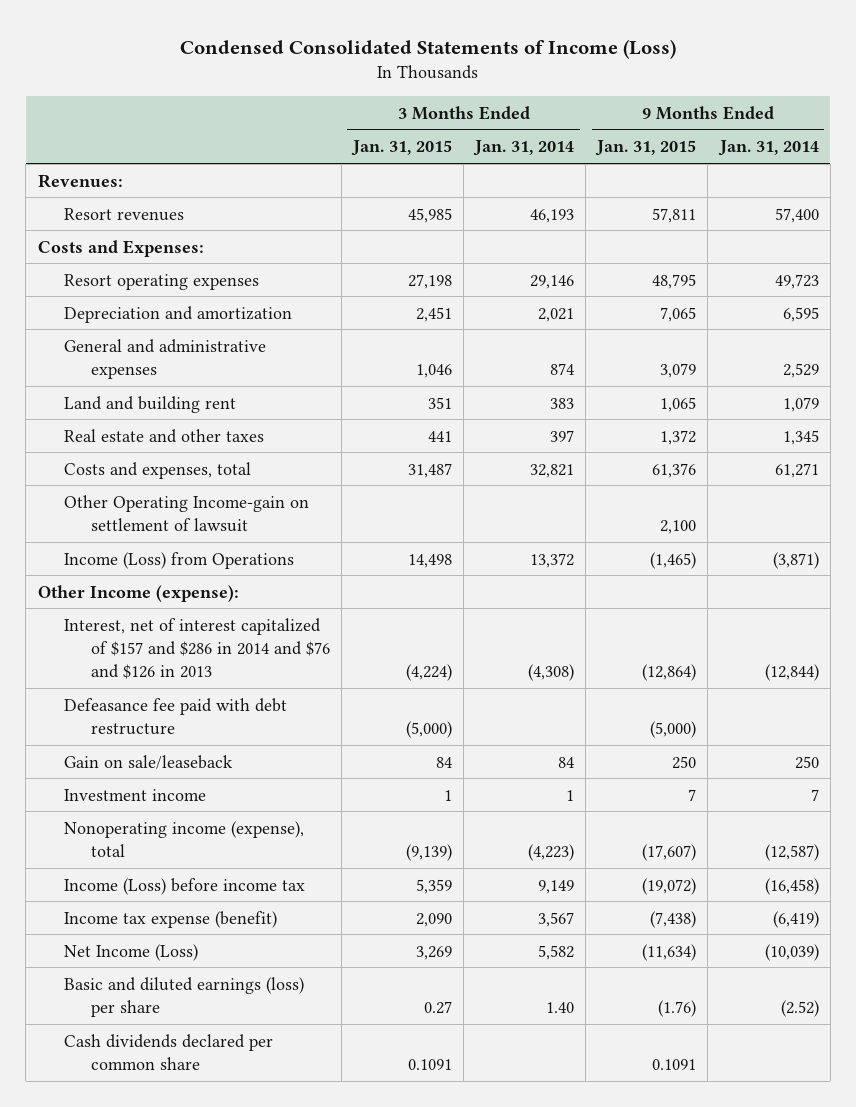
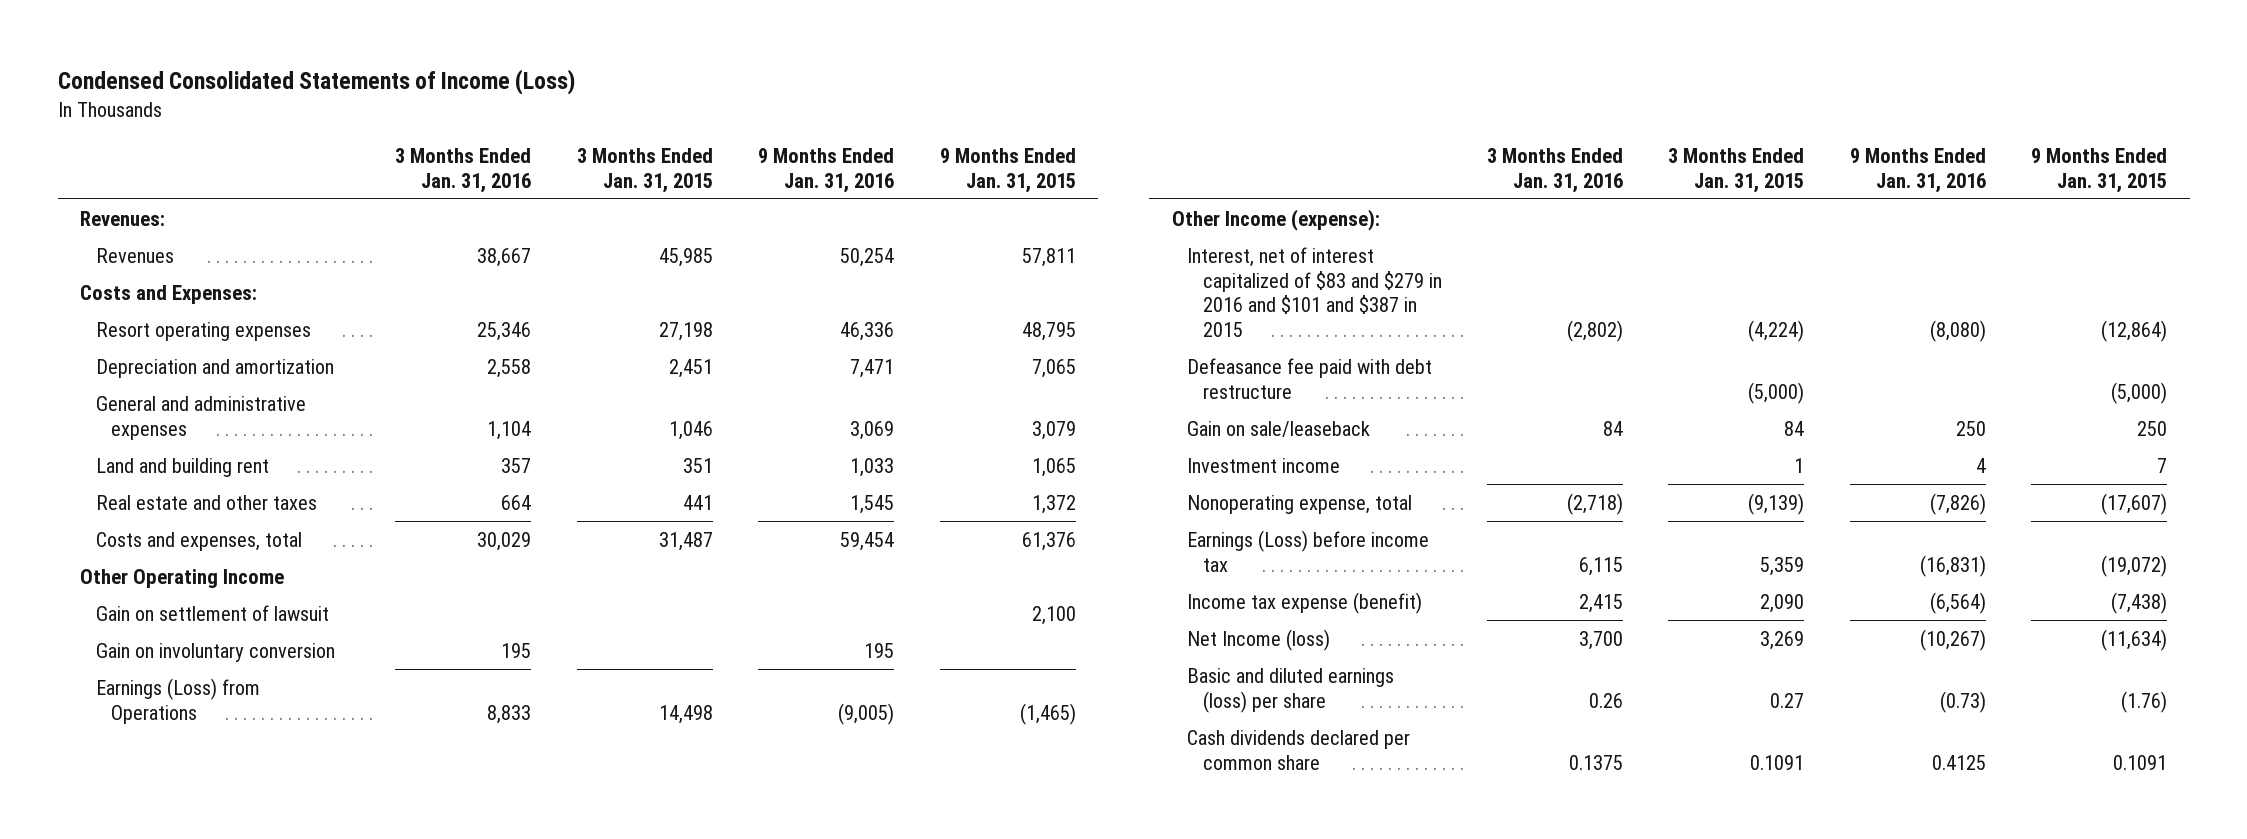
[473,140,575,157] Jan. 31, 2014 -> none
[717,140,819,157] Jan. 31, 2014 -> none
none -> [395,147,532,193] 3 Months Ended Jan. 31, 2016
none -> [758,147,895,193] 9 Months Ended Jan. 31, 2016
[64,207,185,221] Resort revenues -> [95,247,174,263] Revenues
none -> [80,568,285,588] Other Operating Income
[64,494,310,532] Other Operating Income-gain on settlement of lawsuit -> [95,604,329,621] Gain on settlement of lawsuit
none -> [95,642,335,662] Gain on involuntary conversion
[64,551,295,569] Income (Loss) from Operations -> [95,677,260,724] Earnings (Loss) from Operations
[64,617,330,679] Interest, net of interest capitalized of $157 and $286 in 2014 and $76 and $126 in 2013 -> [1187,246,1442,338] Interest, net of interest capitalized of $83 and $279 in 2016 and $101 and $387 in 2015
[64,820,305,857] Nonoperating income (expense), total -> [1187,494,1413,514] Nonoperating expense, total
[64,877,306,895] Income (Loss) before income tax -> [1187,529,1430,572] Earnings (Loss) before income tax
[64,943,199,961] Net Income (Loss) -> [1187,628,1331,651] Net Income (loss)

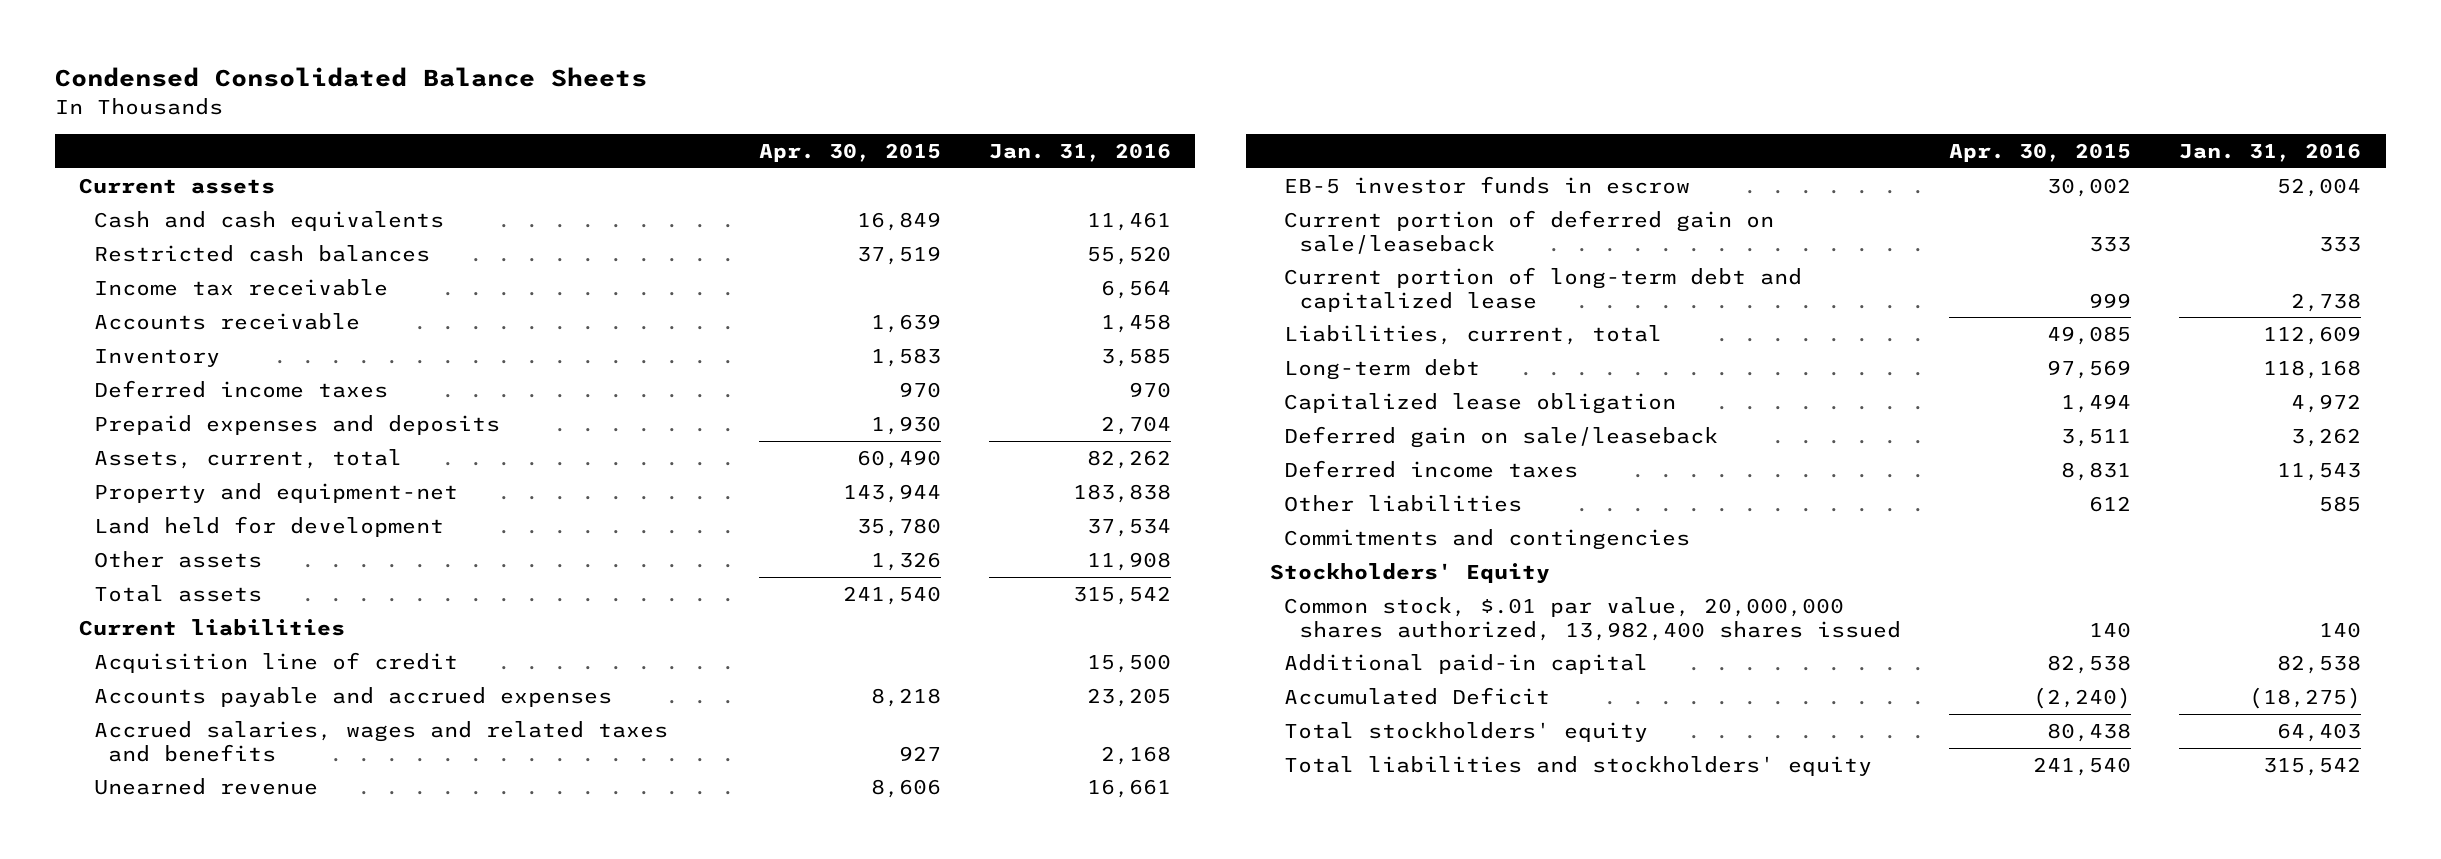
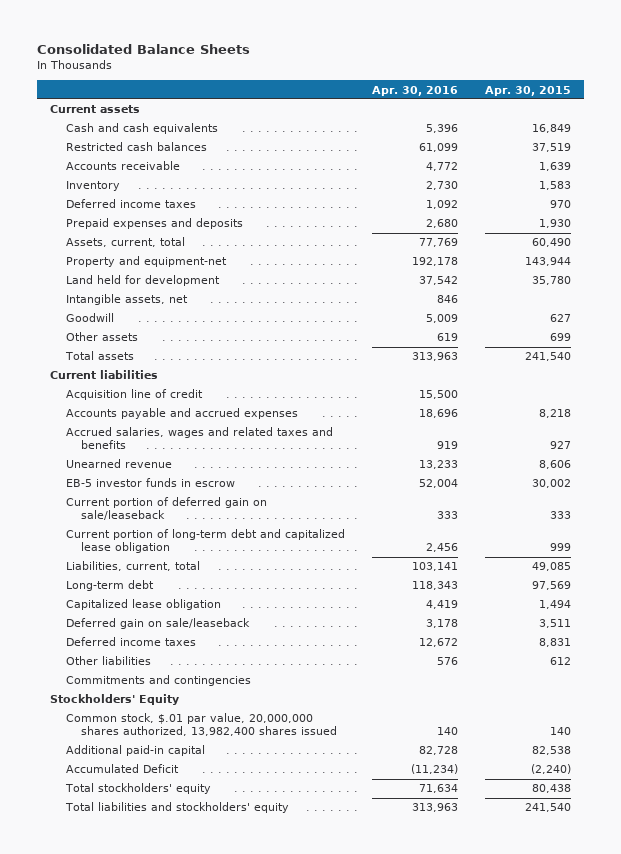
[55,67,648,88] Condensed Consolidated Balance Sheets -> [36,43,250,54] Consolidated Balance Sheets
[988,142,1171,162] Jan. 31, 2016 -> none
none -> [371,85,458,96] Apr. 30, 2016
[93,279,388,297] Income tax receivable -> none
none -> [65,294,188,306] Intangible assets, net
none -> [65,313,114,323] Goodwill
[870,552,941,572] 1,326 -> [549,333,571,342] 699
[1284,267,1803,312] Current portion of long-term debt and capitalized lease -> [65,529,345,554] Current portion of long-term debt and capitalized lease obligation

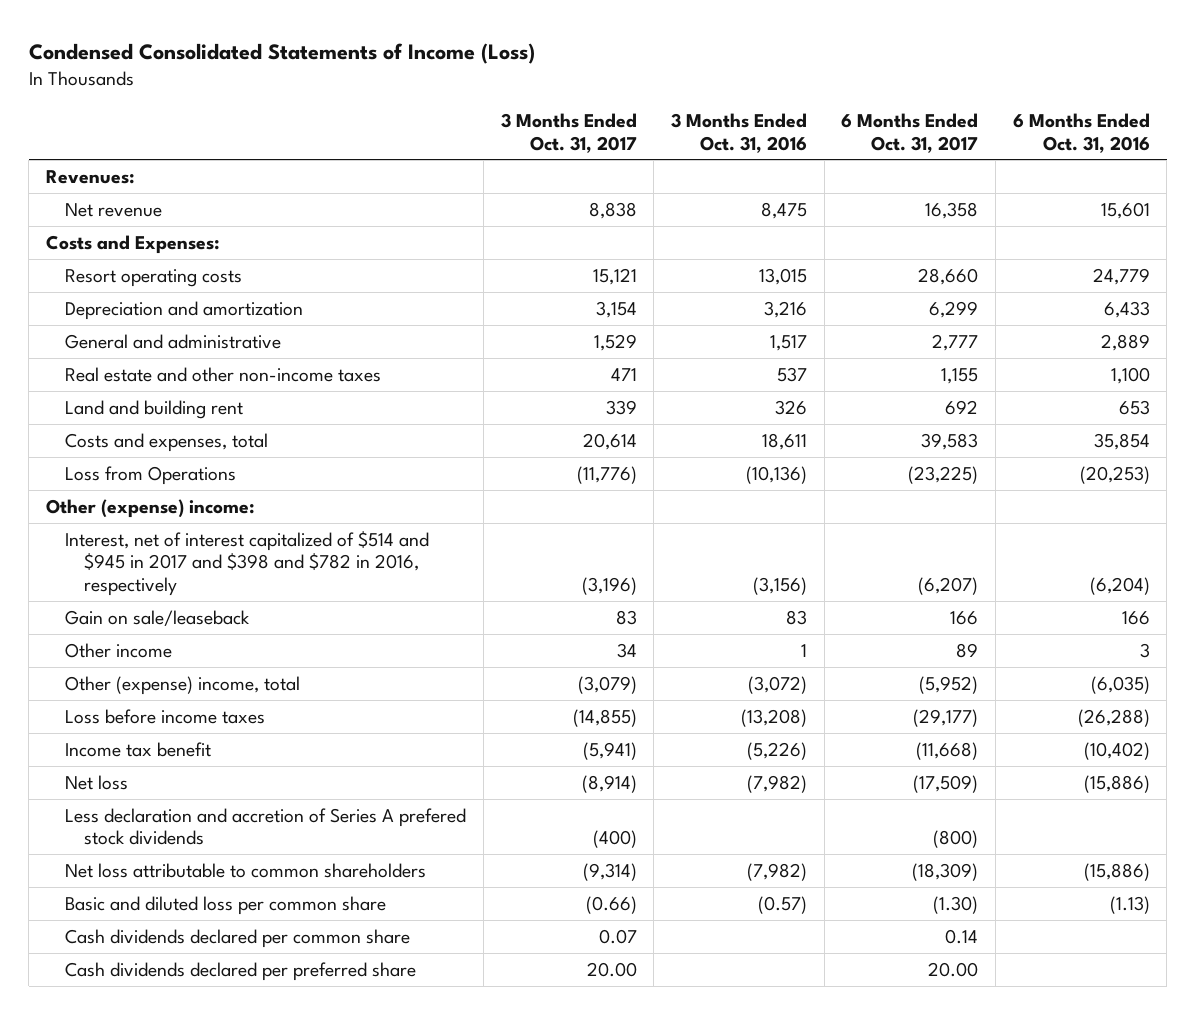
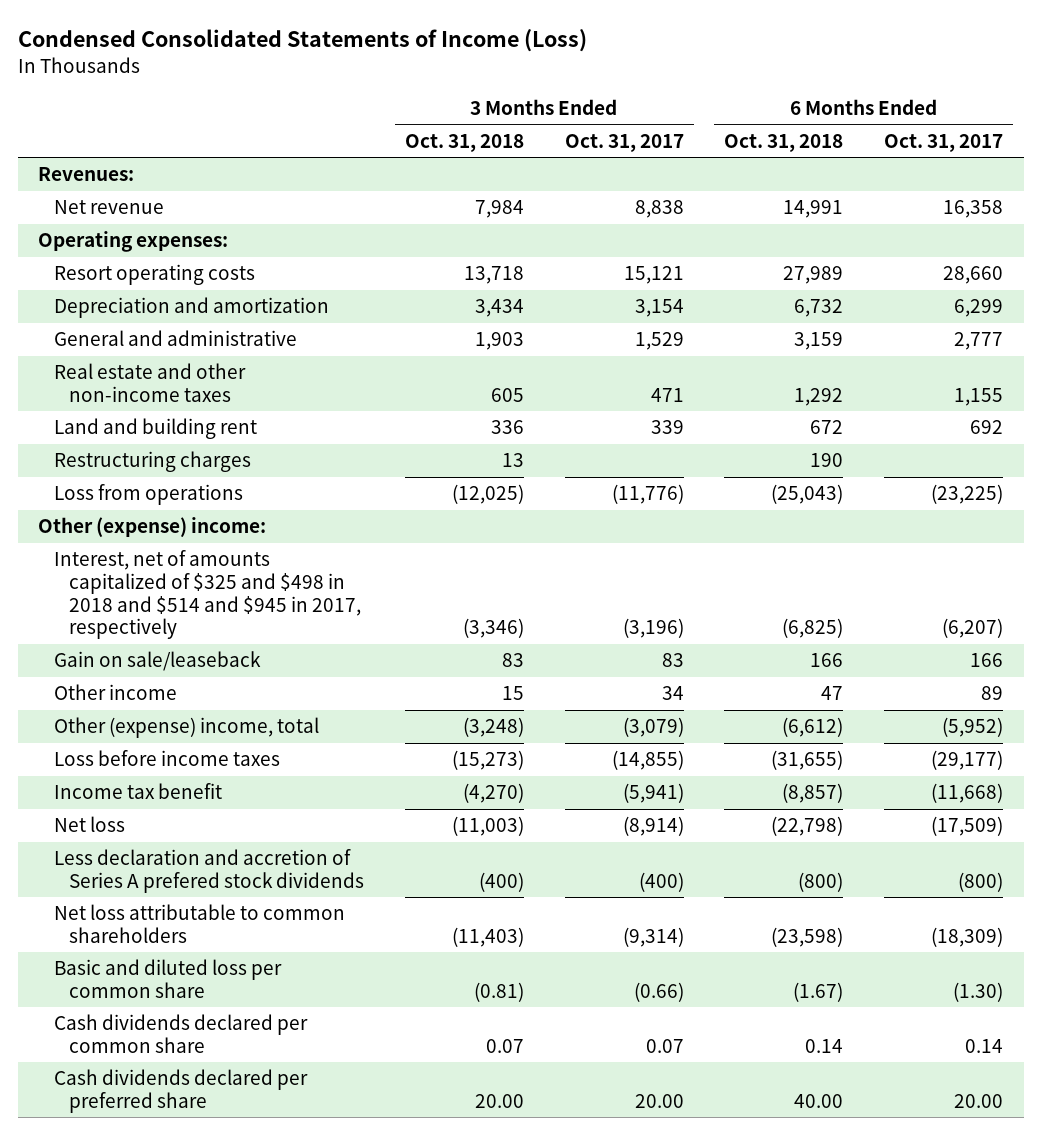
[670,112,807,153] 3 Months Ended Oct. 31, 2016 -> none
[1012,112,1150,153] 6 Months Ended Oct. 31, 2016 -> none
none -> [404,133,524,152] Oct. 31, 2018
none -> [724,133,844,152] Oct. 31, 2018
[45,234,220,254] Costs and Expenses: -> [38,231,229,253] Operating expenses:
[65,432,269,452] Costs and expenses, total -> none
none -> [53,451,251,473] Restructuring charges
[65,465,237,485] Loss from Operations -> [53,484,243,506] Loss from operations
[65,530,430,597] Interest, net of interest capitalized of $514 and $945 in 2017 and $398 and $782 in 2016, respectively -> [53,550,361,640] Interest, net of amounts capitalized of $325 and $498 in 2018 and $514 and $945 in 2017, respectively

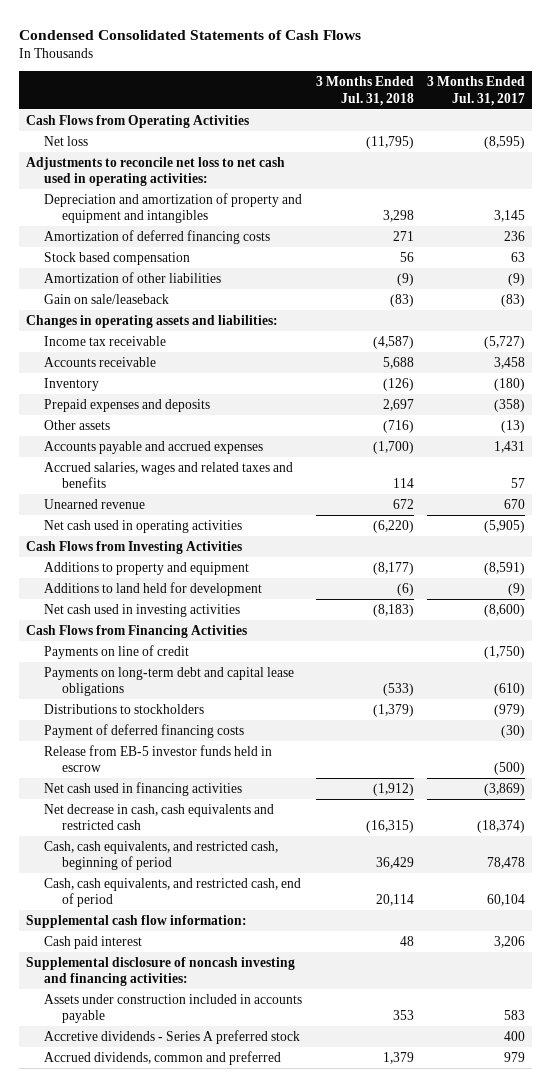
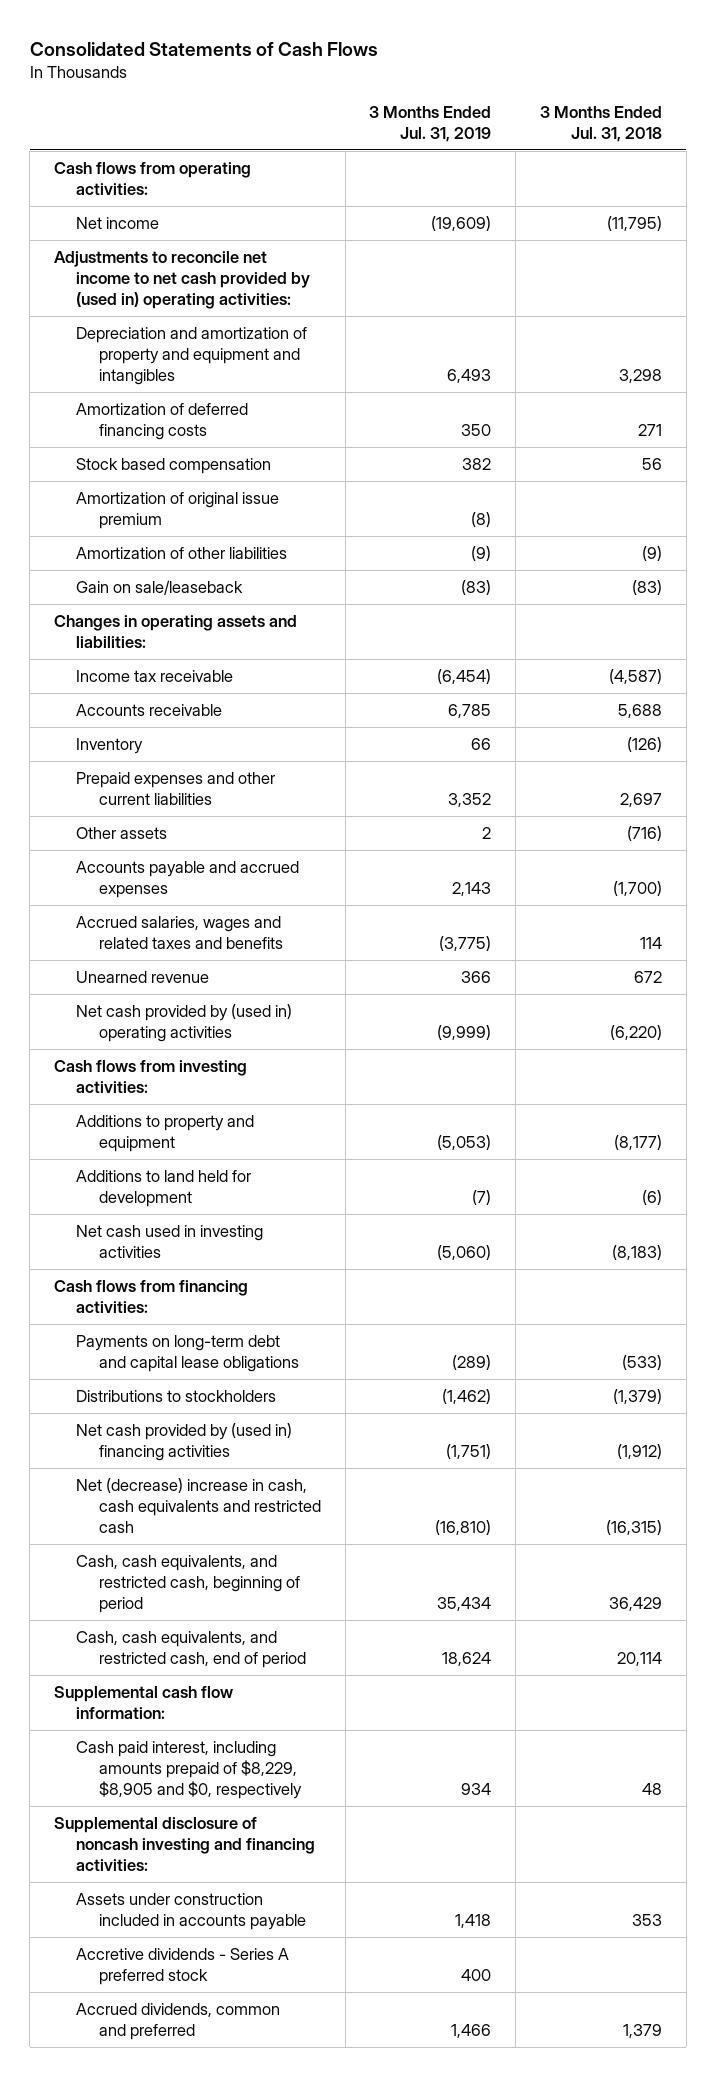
[19,30,362,41] Condensed Consolidated Statements of Cash Flows -> [29,41,378,56] Consolidated Statements of Cash Flows
[427,76,526,106] 3 Months Ended Jul. 31, 2017 -> none
none -> [369,105,492,142] 3 Months Ended Jul. 31, 2019
[26,114,250,128] Cash Flows from Operating Activities -> [54,162,252,196] Cash flows from operating activities:
[43,135,88,146] Net loss -> [76,217,160,230] Net income
[26,156,286,187] Adjustments to reconcile net loss to net cash used in operating activities: -> [54,251,311,310] Adjustments to reconcile net income to net cash provided by (used in) operating activities:
none -> [76,492,280,530] Amortization of original issue premium
[43,398,210,412] Prepaid expenses and deposits -> [76,772,276,806] Prepaid expenses and other current liabilities
[43,519,242,533] Net cash used in operating activities -> [76,1004,293,1043] Net cash provided by (used in) operating activities
[26,540,243,554] Cash Flows from Investing Activities -> [54,1060,248,1094] Cash flows from investing activities:
[43,644,189,659] Payments on line of credit -> none
[26,624,248,638] Cash Flows from Financing Activities -> [54,1280,249,1314] Cash flows from financing activities:
[43,723,244,738] Payment of deferred financing costs -> none
[43,744,272,773] Release from EB-5 investor funds held in escrow -> none
[43,781,242,796] Net cash used in financing activities -> [76,1423,293,1462] Net cash provided by (used in) financing activities
[43,803,274,831] Net decrease in cash, cash equivalents and restricted cash -> [76,1478,321,1534] Net (decrease) increase in cash, cash equivalents and restricted cash
[43,935,142,949] Cash paid interest -> [76,1741,302,1800] Cash paid interest, including amounts prepaid of $8,229, $8,905 and $0, respectively

